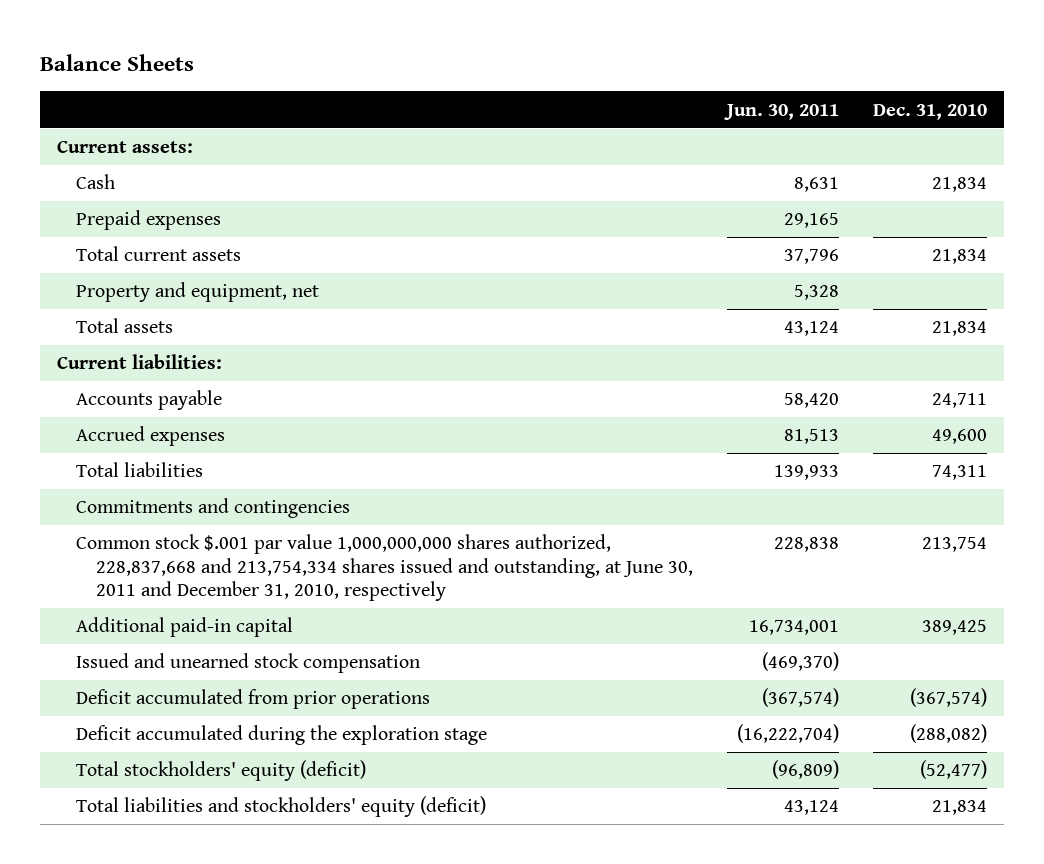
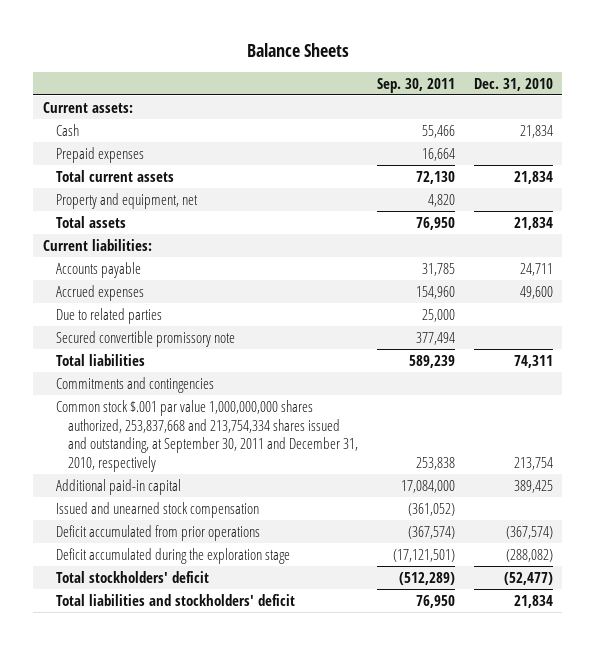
[723,103,839,120] Jun. 30, 2011 -> none
none -> [376,77,455,93] Sep. 30, 2011
none -> [55,307,162,324] Due to related parties
none -> [55,330,235,347] Secured convertible promissory note
[76,534,693,602] Common stock $.001 par value 1,000,000,000 shares authorized, 228,837,668 and 213,754,334 shares issued and outstanding, at June 30, 2011 and December 31, 2010, respectively -> [55,399,359,473] Common stock $.001 par value 1,000,000,000 shares authorized, 253,837,668 and 213,754,334 shares issued and outstanding, at September 30, 2011 and December 31, 2010, respectively
[76,760,367,782] Total stockholders' equity (deficit) -> [55,570,209,583] Total stockholders' deficit
[76,796,487,818] Total liabilities and stockholders' equity (deficit) -> [55,593,295,606] Total liabilities and stockholders' deficit

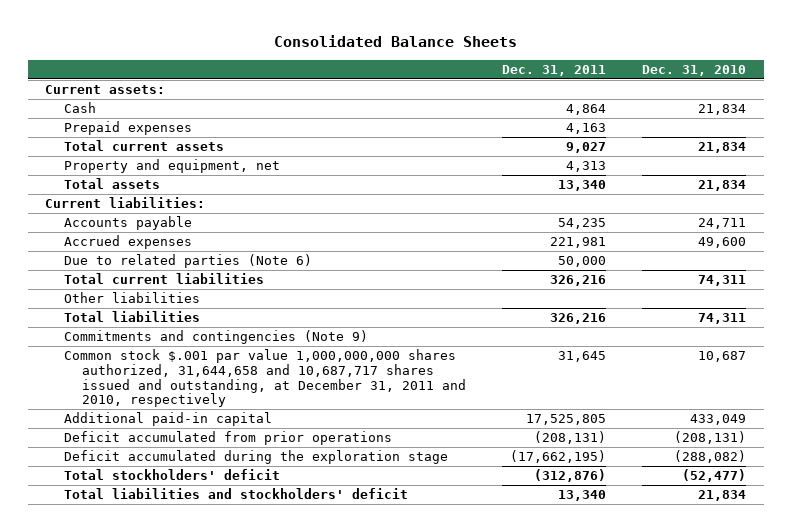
[246,42,349,57] Balance Sheets -> [273,35,517,48] Consolidated Balance Sheets
[376,77,455,93] Sep. 30, 2011 -> none
none -> [502,64,607,76] Dec. 31, 2011
[55,330,235,347] Secured convertible promissory note -> none
[55,307,162,324] Due to related parties -> [63,253,312,268] Due to related parties (Note 6)
none -> [63,272,264,284] Total current liabilities
none -> [63,291,200,303] Other liabilities
[55,501,259,518] Issued and unearned stock compensation -> none
[55,376,214,393] Commitments and contingencies -> [63,329,368,344] Commitments and contingencies (Note 9)
[55,399,359,473] Common stock $.001 par value 1,000,000,000 shares authorized, 253,837,668 and 213,754,334 shares issued and outstanding, at September 30, 2011 and December 31, 2010, respectively -> [63,348,467,408] Common stock $.001 par value 1,000,000,000 shares authorized, 31,644,658 and 10,687,717 shares issued and outstanding, at December 31, 2011 and 2010, respectively
[513,457,553,471] 213,754 -> [698,350,747,362] 10,687
[513,479,553,493] 389,425 -> [690,413,747,425] 433,049
[505,525,553,539] (367,574) -> [674,430,747,444] (208,131)

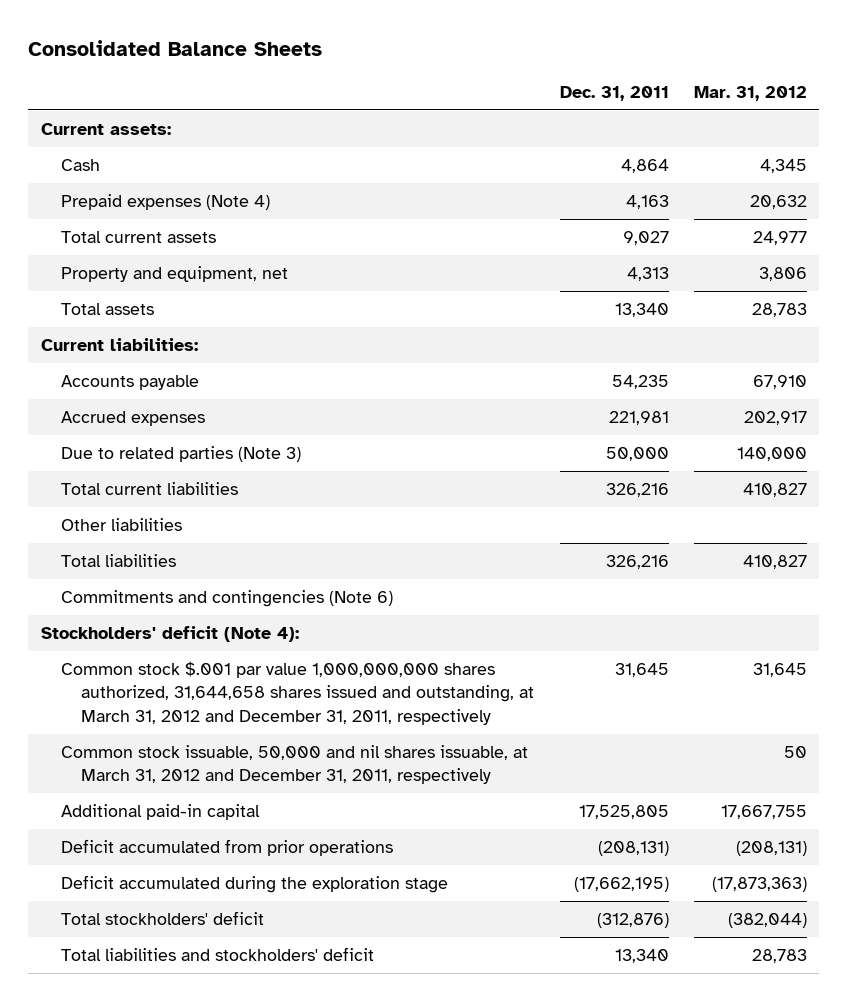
[642,64,747,76] Dec. 31, 2010 -> none
none -> [693,85,807,101] Mar. 31, 2012
[63,120,192,135] Prepaid expenses -> [60,194,270,211] Prepaid expenses (Note 4)
[63,253,312,268] Due to related parties (Note 6) -> [60,446,301,463] Due to related parties (Note 3)
[63,329,368,344] Commitments and contingencies (Note 9) -> [60,590,393,608] Commitments and contingencies (Note 6)
none -> [40,626,299,643] Stockholders' deficit (Note 4):
[63,348,467,408] Common stock $.001 par value 1,000,000,000 shares authorized, 31,644,658 and 10,687,717 shares issued and outstanding, at December 31, 2011 and 2010, respectively -> [60,661,535,725] Common stock $.001 par value 1,000,000,000 shares authorized, 31,644,658 shares issued and outstanding, at March 31, 2012 and December 31, 2011, respectively
none -> [60,745,528,785] Common stock issuable, 50,000 and nil shares issuable, at March 31, 2012 and December 31, 2011, respectively

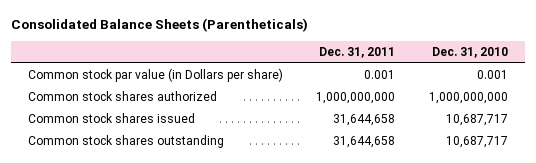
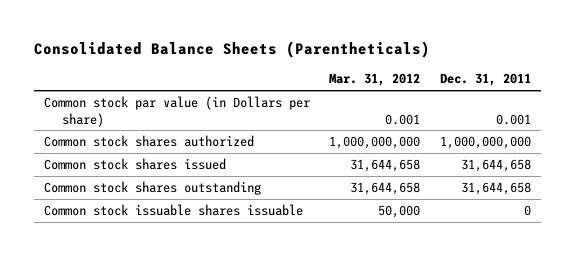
[431,47,508,59] Dec. 31, 2010 -> none
none -> [329,73,421,87] Mar. 31, 2012
none -> [43,204,303,217] Common stock issuable shares issuable

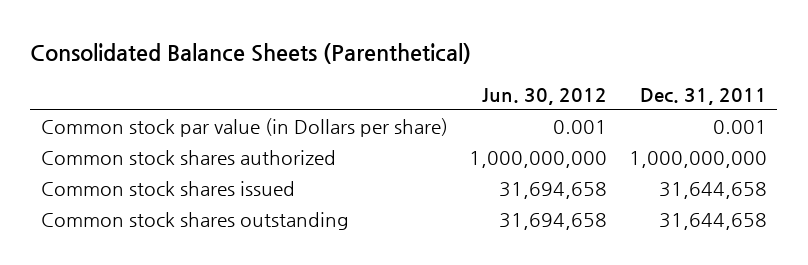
[33,41,430,59] Consolidated Balance Sheets (Parentheticals) -> [30,42,472,64] Consolidated Balance Sheets (Parenthetical)
[329,73,421,87] Mar. 31, 2012 -> none
none -> [482,87,608,105] Jun. 30, 2012
[43,204,303,217] Common stock issuable shares issuable -> none

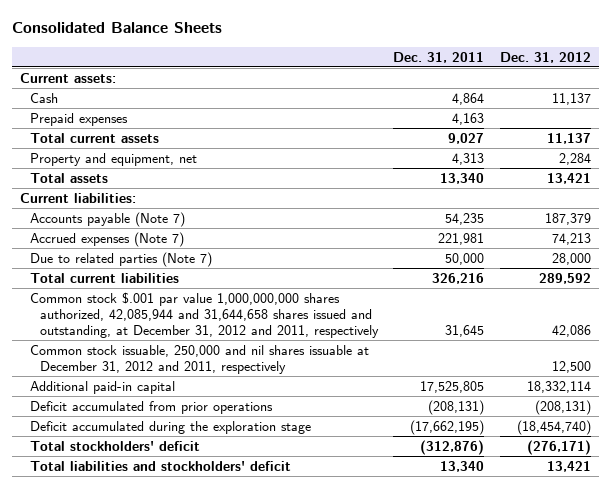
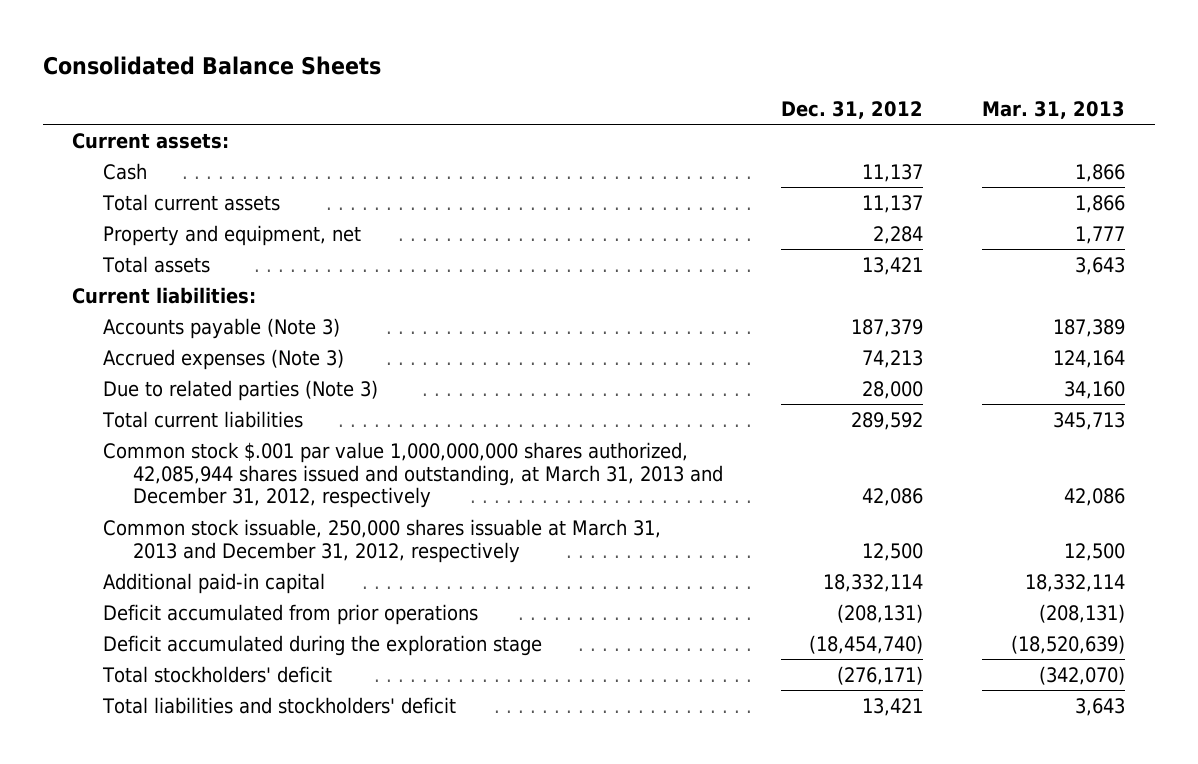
[393,51,485,63] Dec. 31, 2011 -> none
none -> [982,100,1126,119] Mar. 31, 2013
[29,112,128,126] Prepaid expenses -> none
[29,211,185,227] Accounts payable (Note 7) -> [102,317,340,339] Accounts payable (Note 3)
[29,231,184,247] Accrued expenses (Note 7) -> [102,348,344,370] Accrued expenses (Note 3)
[29,251,212,267] Due to related parties (Note 7) -> [102,379,378,401] Due to related parties (Note 3)
[29,291,379,339] Common stock $.001 par value 1,000,000,000 shares authorized, 42,085,944 and 31,644,658 shares issued and outstanding, at December 31, 2012 and 2011, respectively -> [102,441,723,509] Common stock $.001 par value 1,000,000,000 shares authorized, 42,085,944 shares issued and outstanding, at March 31, 2013 and December 31, 2012, respectively
[29,344,369,374] Common stock issuable, 250,000 and nil shares issuable at December 31, 2012 and 2011, respectively -> [102,518,661,563] Common stock issuable, 250,000 shares issuable at March 31, 2013 and December 31, 2012, respectively

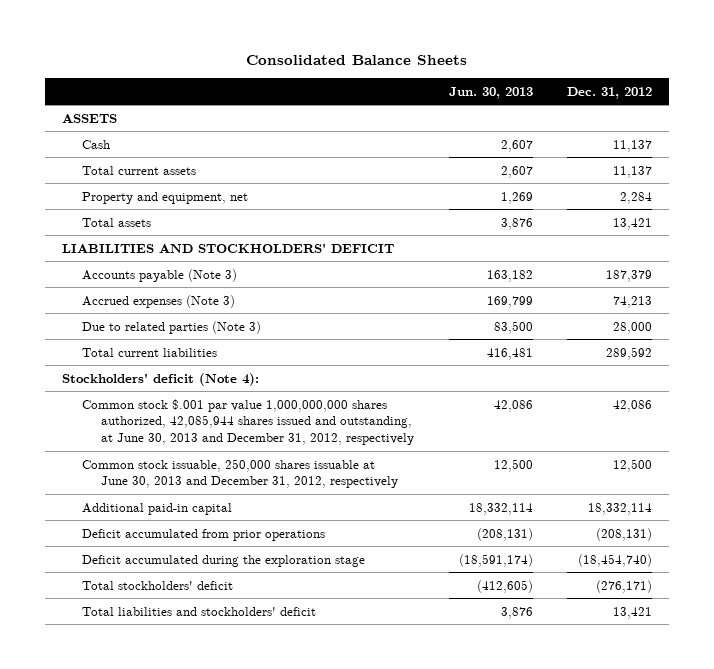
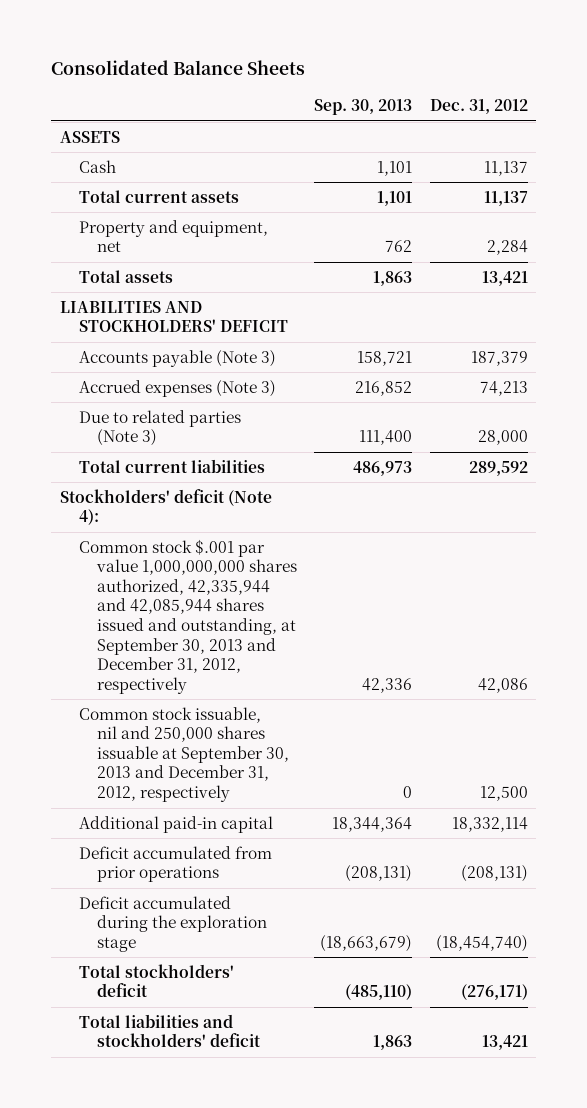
[448,86,533,99] Jun. 30, 2013 -> none
none -> [314,99,413,116] Sep. 30, 2013
[81,398,415,446] Common stock $.001 par value 1,000,000,000 shares authorized, 42,085,944 shares issued and outstanding, at June 30, 2013 and December 31, 2012, respectively -> [78,538,298,694] Common stock $.001 par value 1,000,000,000 shares authorized, 42,335,944 and 42,085,944 shares issued and outstanding, at September 30, 2013 and December 31, 2012, respectively
[81,458,399,489] Common stock issuable, 250,000 shares issuable at June 30, 2013 and December 31, 2012, respectively -> [78,706,290,803] Common stock issuable, nil and 250,000 shares issuable at September 30, 2013 and December 31, 2012, respectively

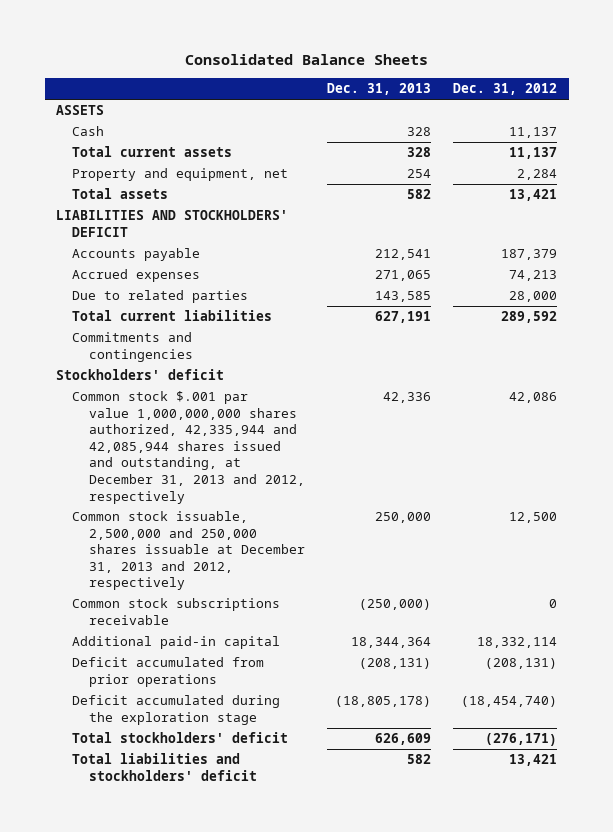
[314,99,413,116] Sep. 30, 2013 -> none
none -> [327,83,432,96] Dec. 31, 2013
[78,349,276,367] Accounts payable (Note 3) -> [72,248,201,262] Accounts payable
[78,379,276,397] Accrued expenses (Note 3) -> [72,269,201,283] Accrued expenses
[78,409,241,447] Due to related parties (Note 3) -> [72,290,249,304] Due to related parties
none -> [72,332,193,362] Commitments and contingencies
[59,488,272,526] Stockholders' deficit (Note 4): -> [56,369,225,381] Stockholders' deficit
[78,538,298,694] Common stock $.001 par value 1,000,000,000 shares authorized, 42,335,944 and 42,085,944 shares issued and outstanding, at September 30, 2013 and December 31, 2012, respectively -> [72,391,305,504] Common stock $.001 par value 1,000,000,000 shares authorized, 42,335,944 and 42,085,944 shares issued and outstanding, at December 31, 2013 and 2012, respectively
[78,706,290,803] Common stock issuable, nil and 250,000 shares issuable at September 30, 2013 and December 31, 2012, respectively -> [72,511,305,591] Common stock issuable, 2,500,000 and 250,000 shares issuable at December 31, 2013 and 2012, respectively
none -> [72,598,281,625] Common stock subscriptions receivable

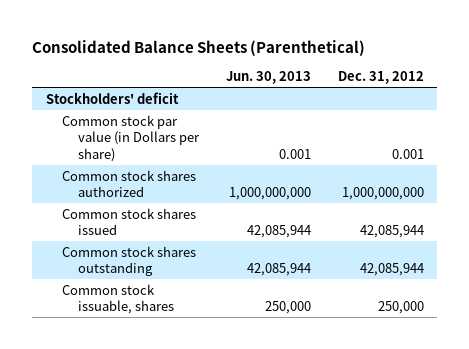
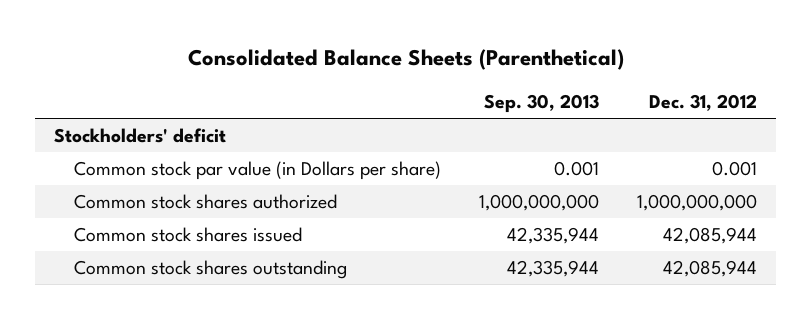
[225,71,311,85] Jun. 30, 2013 -> none
none -> [484,93,600,113] Sep. 30, 2013
[61,283,175,315] Common stock issuable, shares -> none

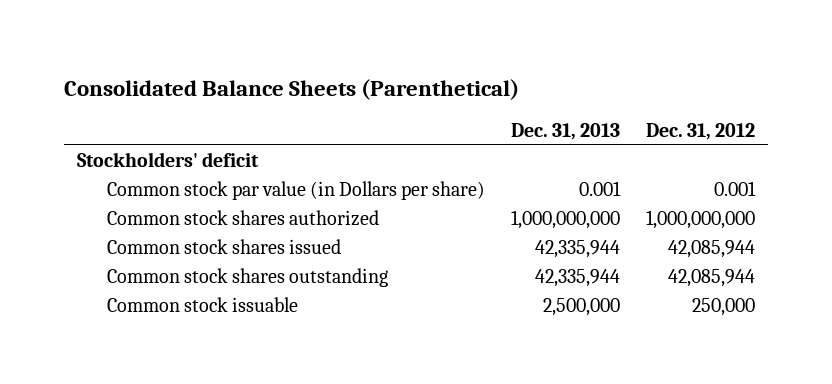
[484,93,600,113] Sep. 30, 2013 -> none
none -> [511,123,621,141] Dec. 31, 2013
none -> [107,297,299,313] Common stock issuable

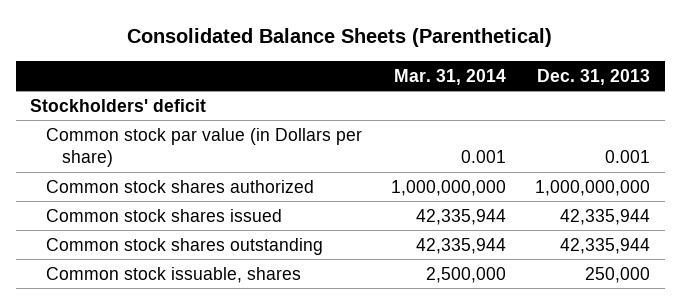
[646,123,756,141] Dec. 31, 2012 -> none
none -> [394,68,507,85] Mar. 31, 2014
[107,297,299,313] Common stock issuable -> [46,266,302,283] Common stock issuable, shares
[543,298,621,317] 2,500,000 -> [585,266,651,283] 250,000

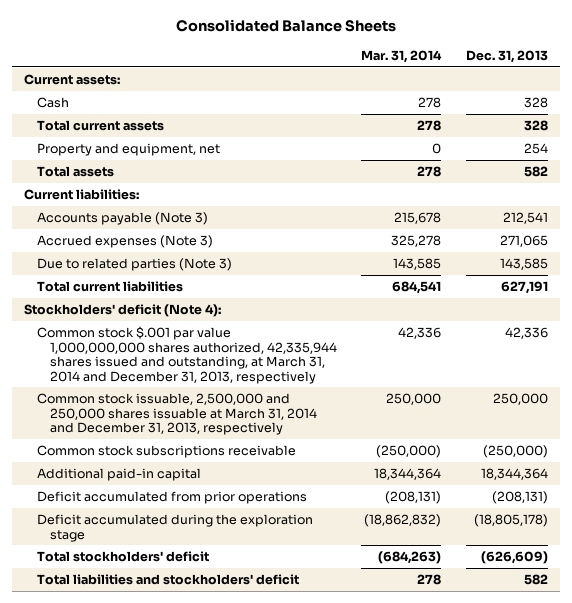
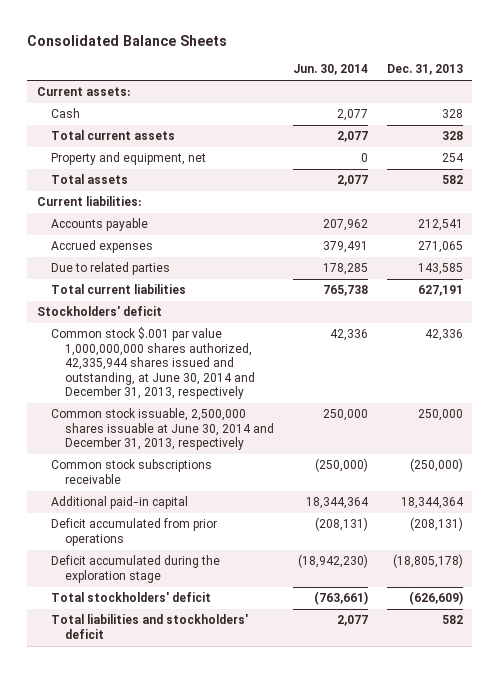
[361,49,443,63] Mar. 31, 2014 -> none
none -> [292,64,368,76] Jun. 30, 2014
[37,211,209,225] Accounts payable (Note 3) -> [51,218,149,232] Accounts payable
[37,234,214,248] Accrued expenses (Note 3) -> [51,240,154,254] Accrued expenses
[37,257,233,271] Due to related parties (Note 3) -> [51,262,171,276] Due to related parties
[24,303,222,317] Stockholders' deficit (Note 4): -> [36,306,162,317] Stockholders' deficit
[37,325,337,384] Common stock $.001 par value 1,000,000,000 shares authorized, 42,335,944 shares issued and outstanding, at March 31, 2014 and December 31, 2013, respectively -> [51,327,256,400] Common stock $.001 par value 1,000,000,000 shares authorized, 42,335,944 shares issued and outstanding, at June 30, 2014 and December 31, 2013, respectively
[37,392,317,436] Common stock issuable, 2,500,000 and 250,000 shares issuable at March 31, 2014 and December 31, 2013, respectively -> [51,408,275,451] Common stock issuable, 2,500,000 shares issuable at June 30, 2014 and December 31, 2013, respectively

